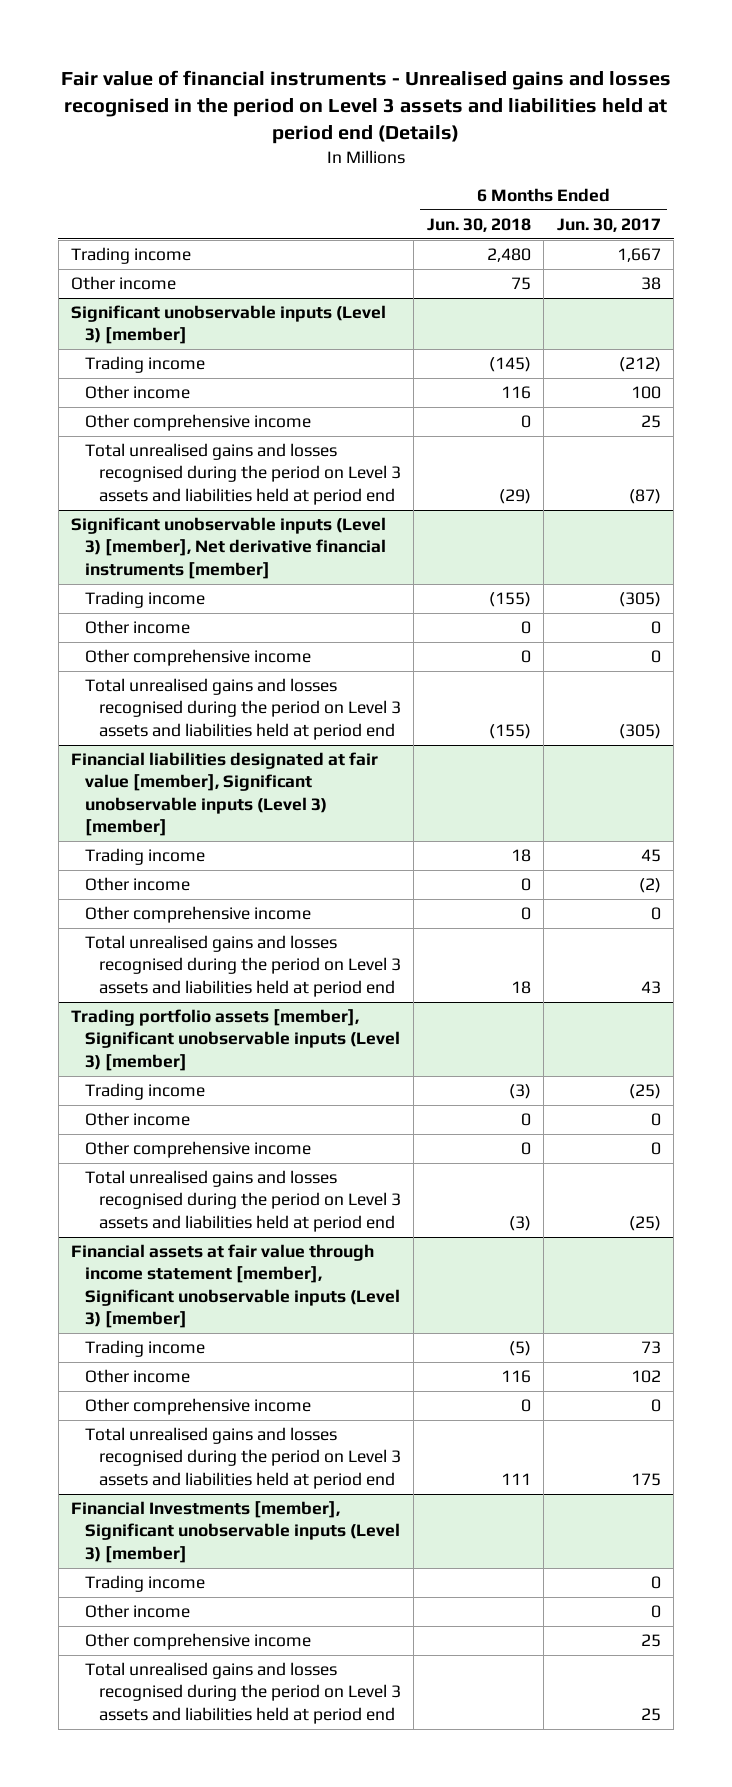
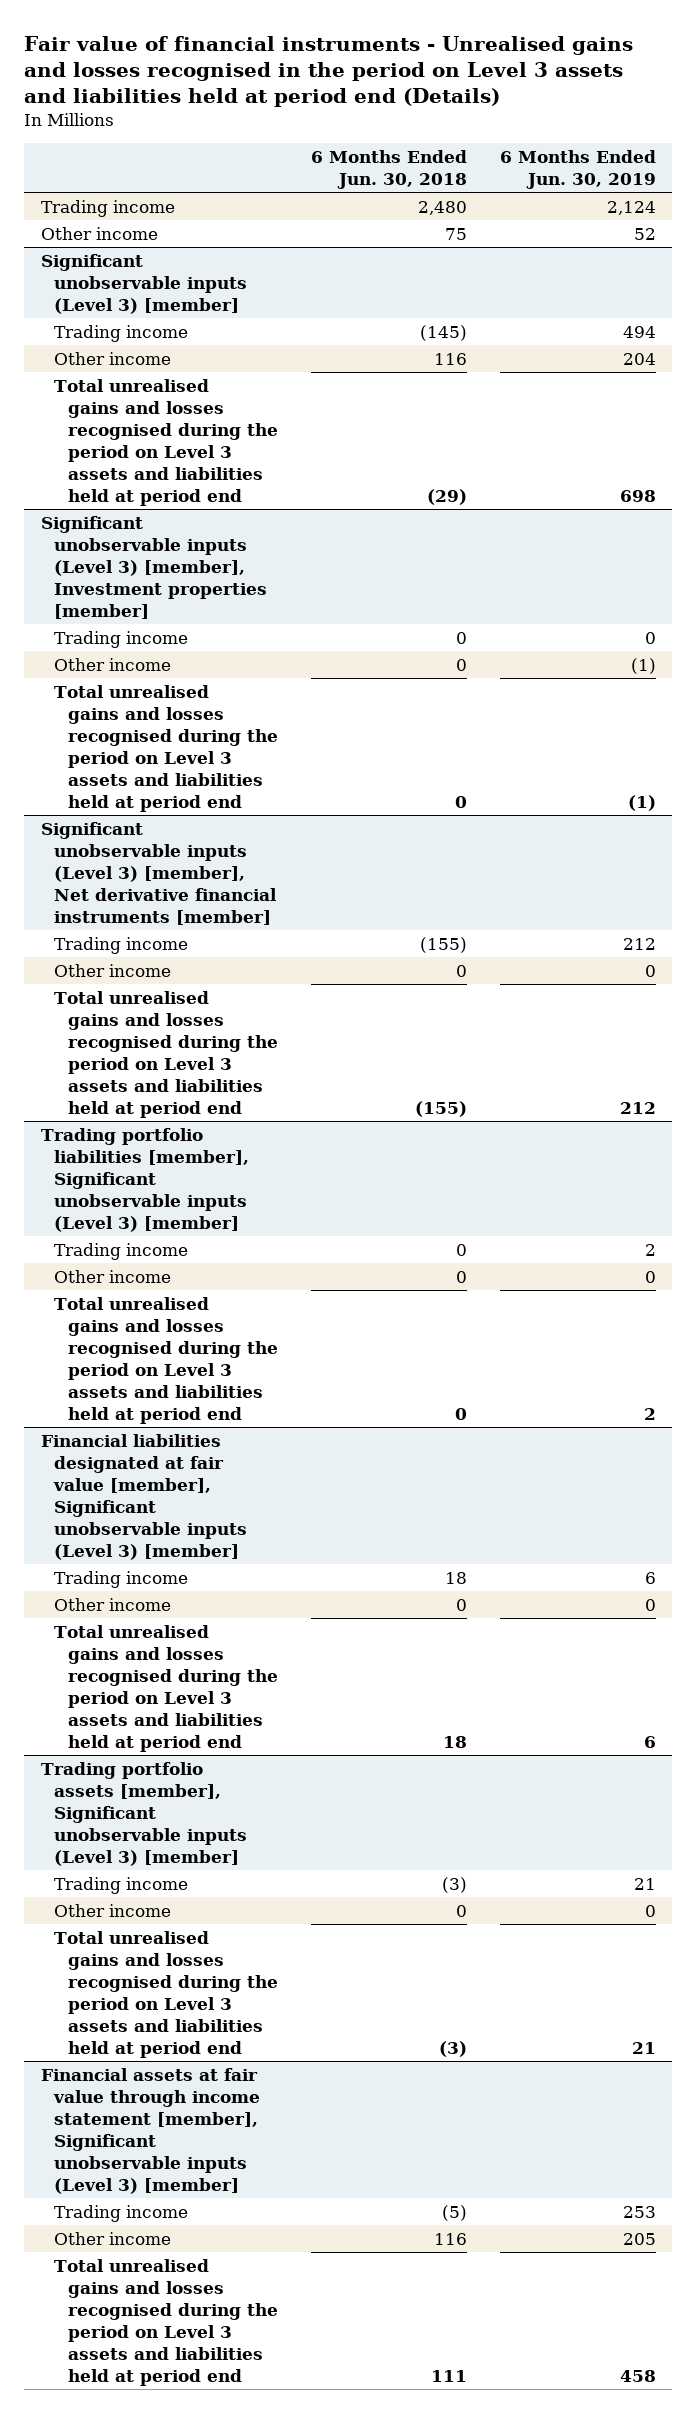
[556,217,661,232] Jun. 30, 2017 -> none
none -> [499,149,656,189] 6 Months Ended Jun. 30, 2019
[84,414,311,432] Other comprehensive income -> none
none -> [40,515,268,619] Significant unobservable inputs (Level 3) [member], Investment properties [member]
none -> [54,630,189,648] Trading income
none -> [54,657,172,671] Other income
none -> [54,684,279,812] Total unrealised gains and losses recognised during the period on Level 3 assets and liabilities held at period end
[84,649,311,667] Other comprehensive income -> none
none -> [40,1127,250,1232] Trading portfolio liabilities [member], Significant unobservable inputs (Level 3) [member]
none -> [54,1242,189,1260] Trading income
none -> [54,1269,172,1283] Other income
none -> [54,1296,279,1424] Total unrealised gains and losses recognised during the period on Level 3 assets and liabilities held at period end
[84,906,311,924] Other comprehensive income -> none
[84,1141,311,1159] Other comprehensive income -> none
[84,1398,311,1416] Other comprehensive income -> none
[71,1501,400,1563] Financial Investments [member], Significant unobservable inputs (Level 3) [member] -> none
[84,1575,205,1593] Trading income -> none
[84,1604,190,1619] Other income -> none
[84,1633,311,1651] Other comprehensive income -> none
[84,1662,401,1724] Total unrealised gains and losses recognised during the period on Level 3 assets and liabilities held at period end -> none

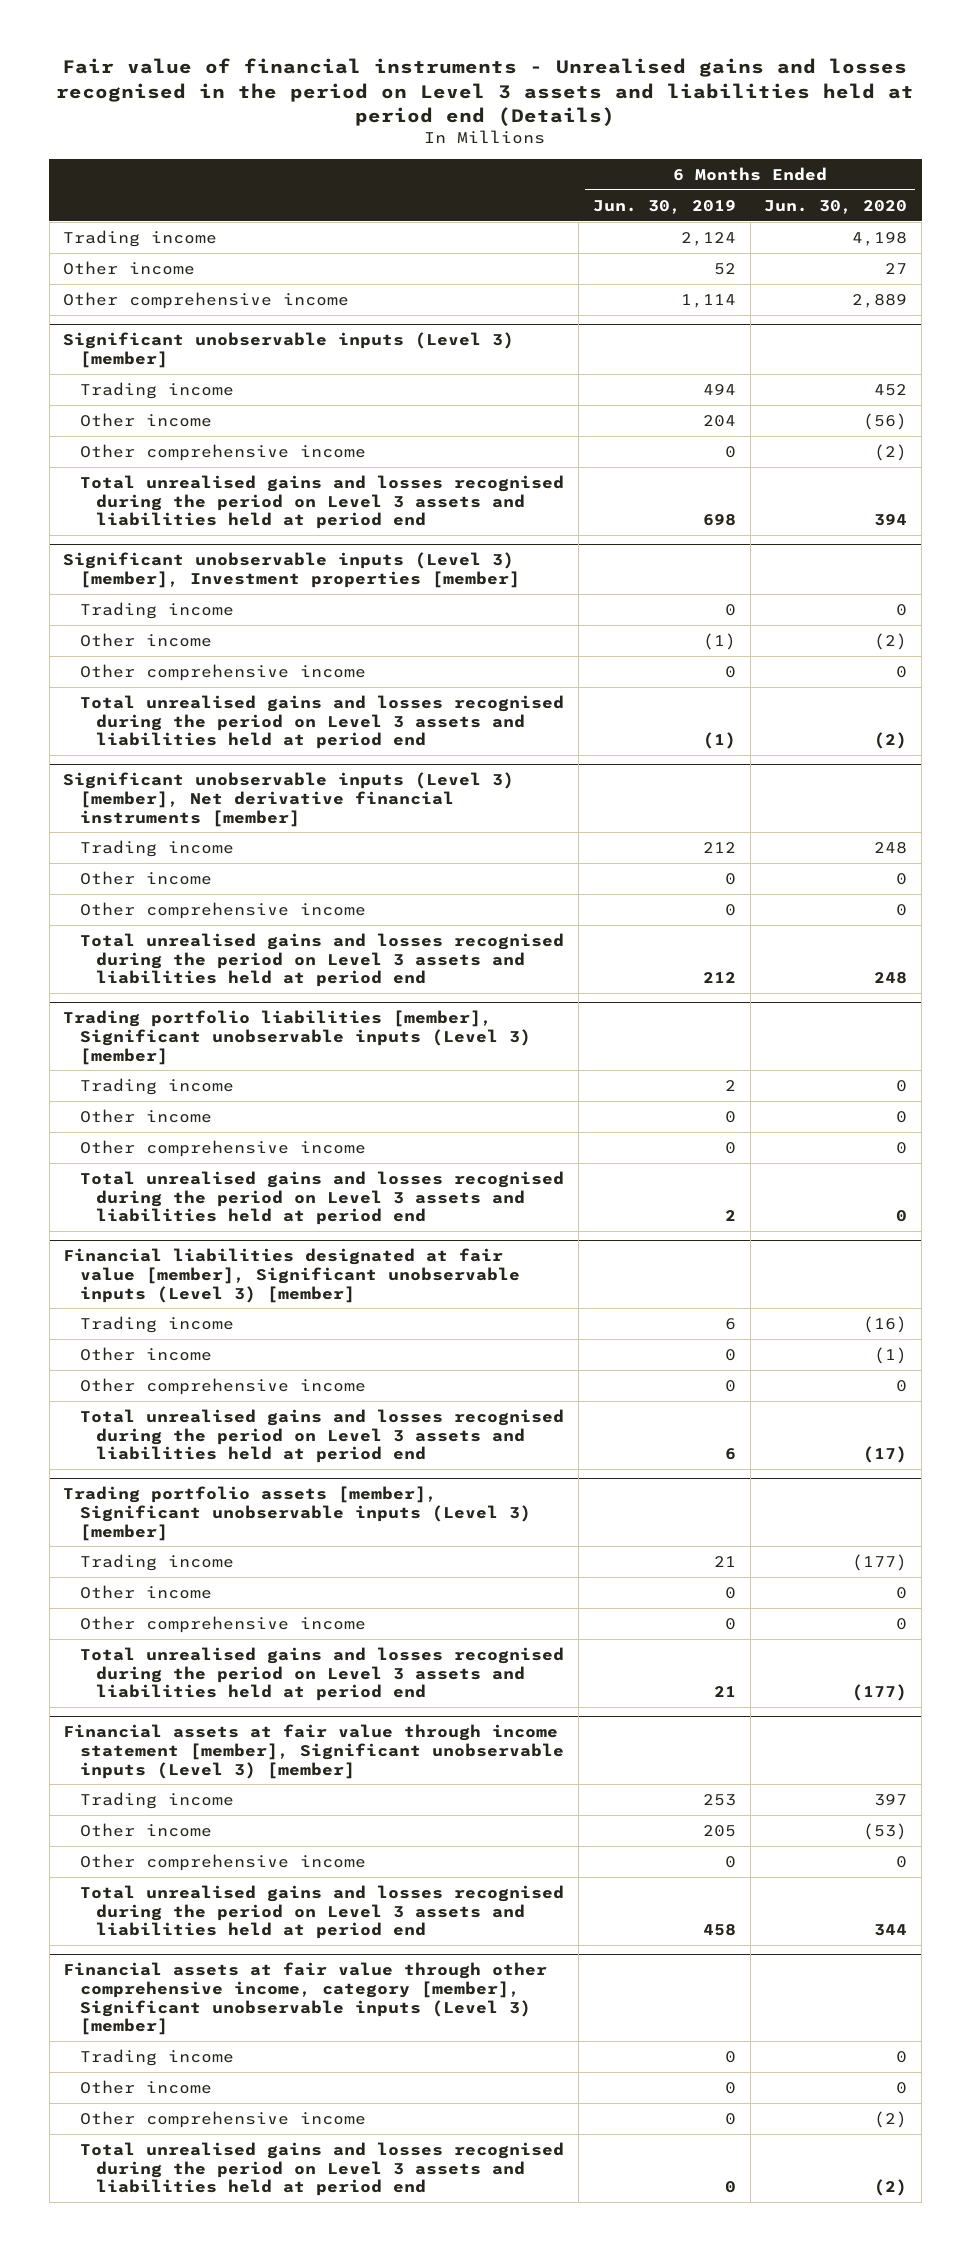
[311,149,468,189] 6 Months Ended Jun. 30, 2018 -> none
none -> [764,199,908,214] Jun. 30, 2020
none -> [63,291,350,309] Other comprehensive income
none -> [79,443,366,461] Other comprehensive income
none -> [79,663,366,681] Other comprehensive income
none -> [79,901,366,919] Other comprehensive income
none -> [79,1139,366,1157] Other comprehensive income
none -> [79,1377,366,1395] Other comprehensive income
none -> [79,1615,366,1633] Other comprehensive income
none -> [79,1853,366,1871] Other comprehensive income
none -> [63,1962,548,2036] Financial assets at fair value through other comprehensive income, category [member], Significant unobservable inputs (Level 3) [member]
none -> [79,2048,234,2066] Trading income
none -> [79,2079,212,2094] Other income
none -> [79,2110,366,2128] Other comprehensive income
none -> [79,2141,564,2197] Total unrealised gains and losses recognised during the period on Level 3 assets and liabilities held at period end

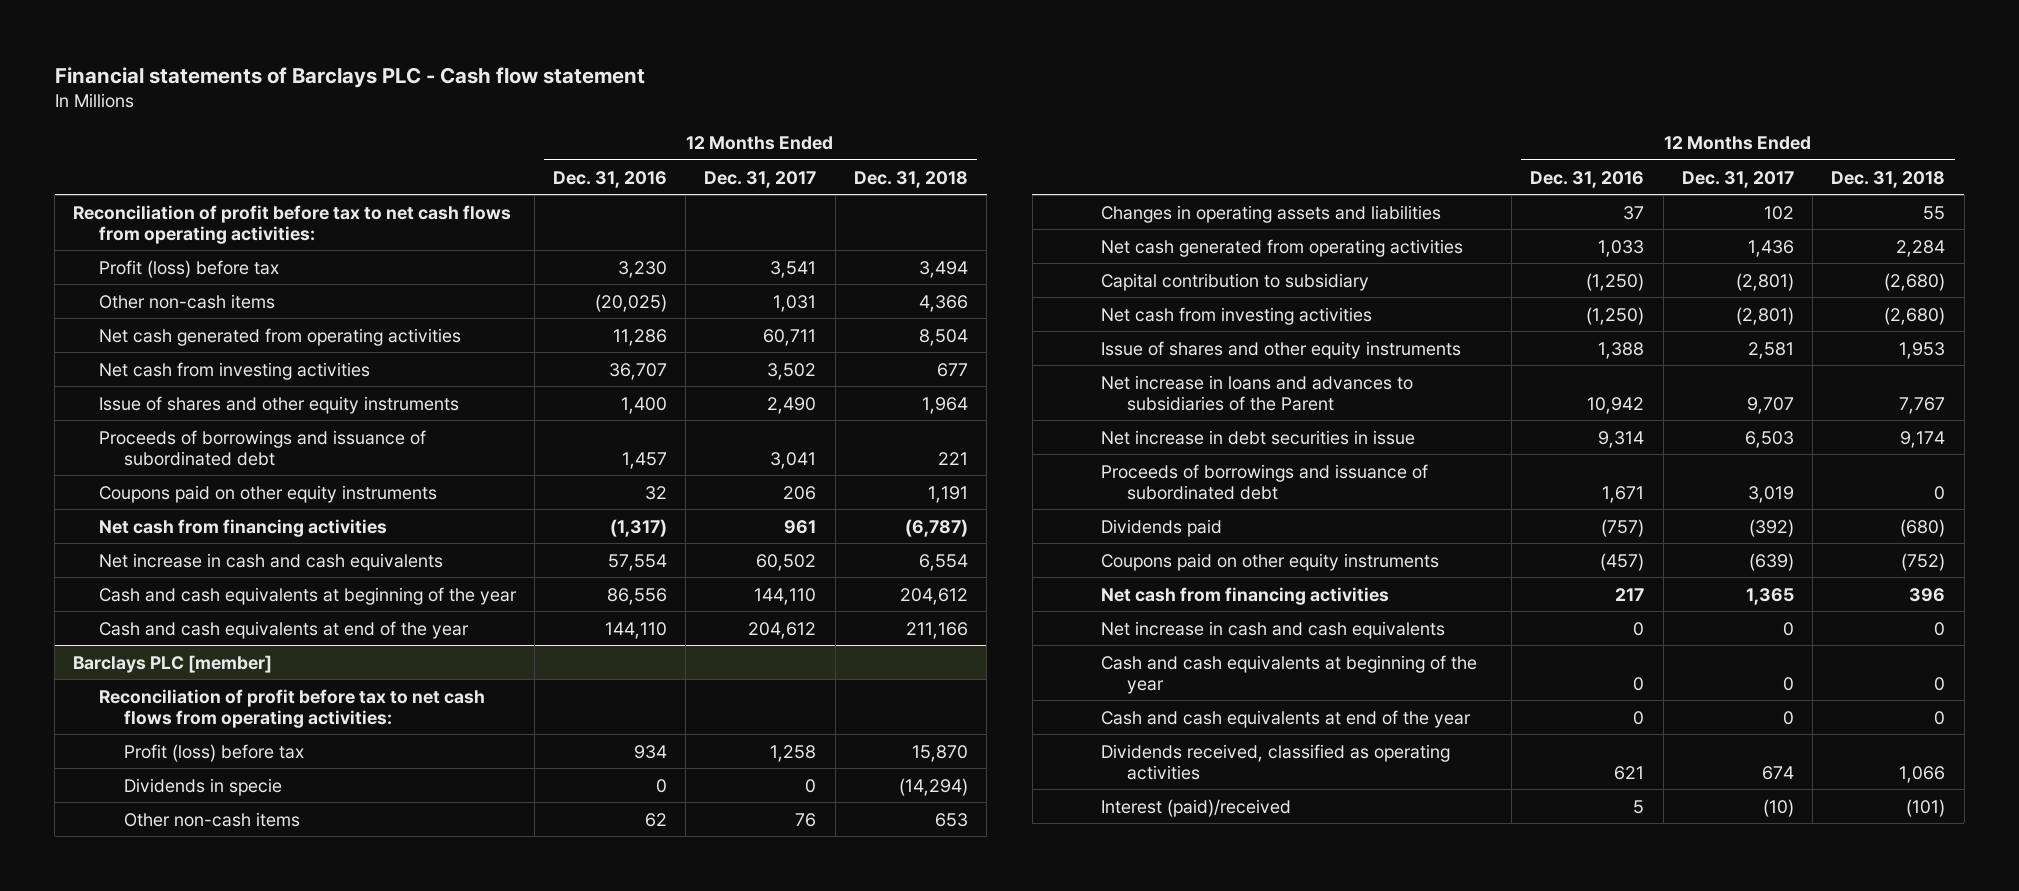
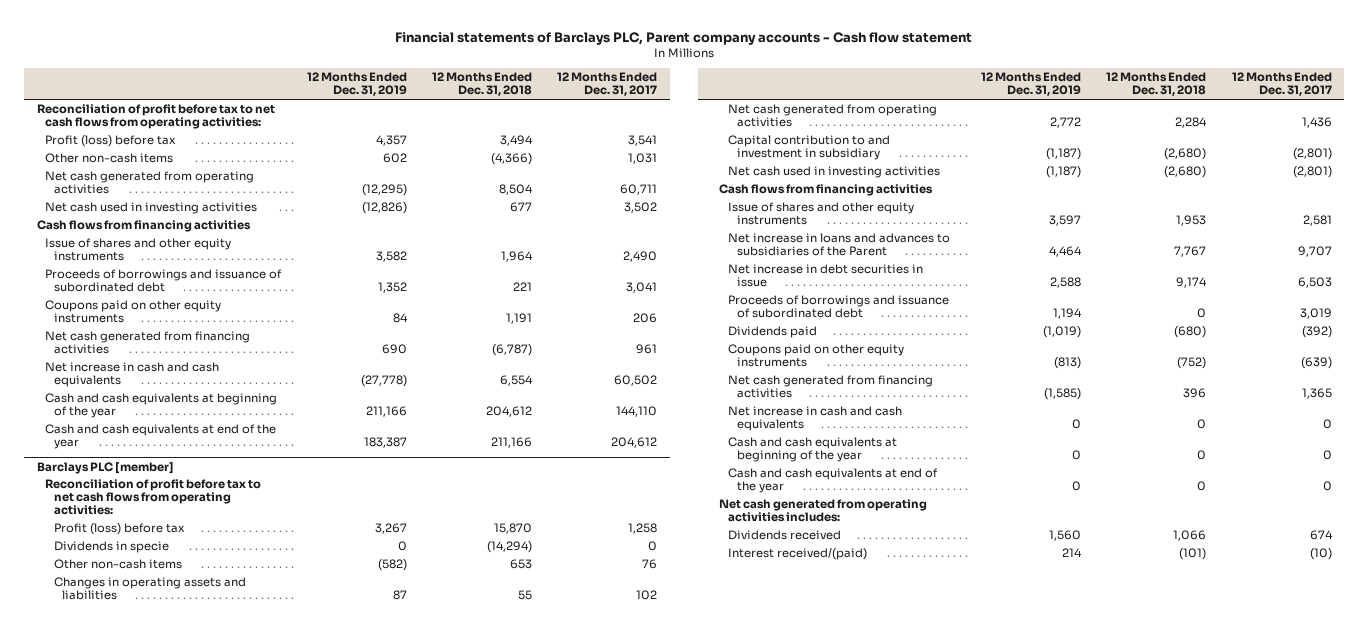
[54,66,645,88] Financial statements of Barclays PLC - Cash flow statement -> [395,31,973,45] Financial statements of Barclays PLC, Parent company accounts - Cash flow statement
[552,170,667,188] Dec. 31, 2016 -> none
none -> [306,72,407,97] 12 Months Ended Dec. 31, 2019
[918,294,968,312] 4,366 -> [490,152,532,165] (4,366)
[98,361,370,380] Net cash from investing activities -> [45,201,258,214] Net cash used in investing activities
none -> [36,219,251,232] Cash flows from financing activities
[98,518,387,537] Net cash from financing activities -> [45,330,251,355] Net cash generated from financing activities
[1101,272,1370,291] Capital contribution to subsidiary -> [728,134,891,161] Capital contribution to and investment in subsidiary
[1101,306,1373,325] Net cash from investing activities -> [728,165,941,178] Net cash used in investing activities
none -> [719,183,934,196] Cash flows from financing activities
[1101,586,1390,605] Net cash from financing activities -> [728,374,934,399] Net cash generated from financing activities
none -> [719,498,928,523] Net cash generated from operating activities includes:
[1101,743,1451,780] Dividends received, classified as operating activities -> [728,529,842,540] Dividends received
[1101,798,1292,817] Interest (paid)/received -> [728,547,868,560] Interest received/(paid)

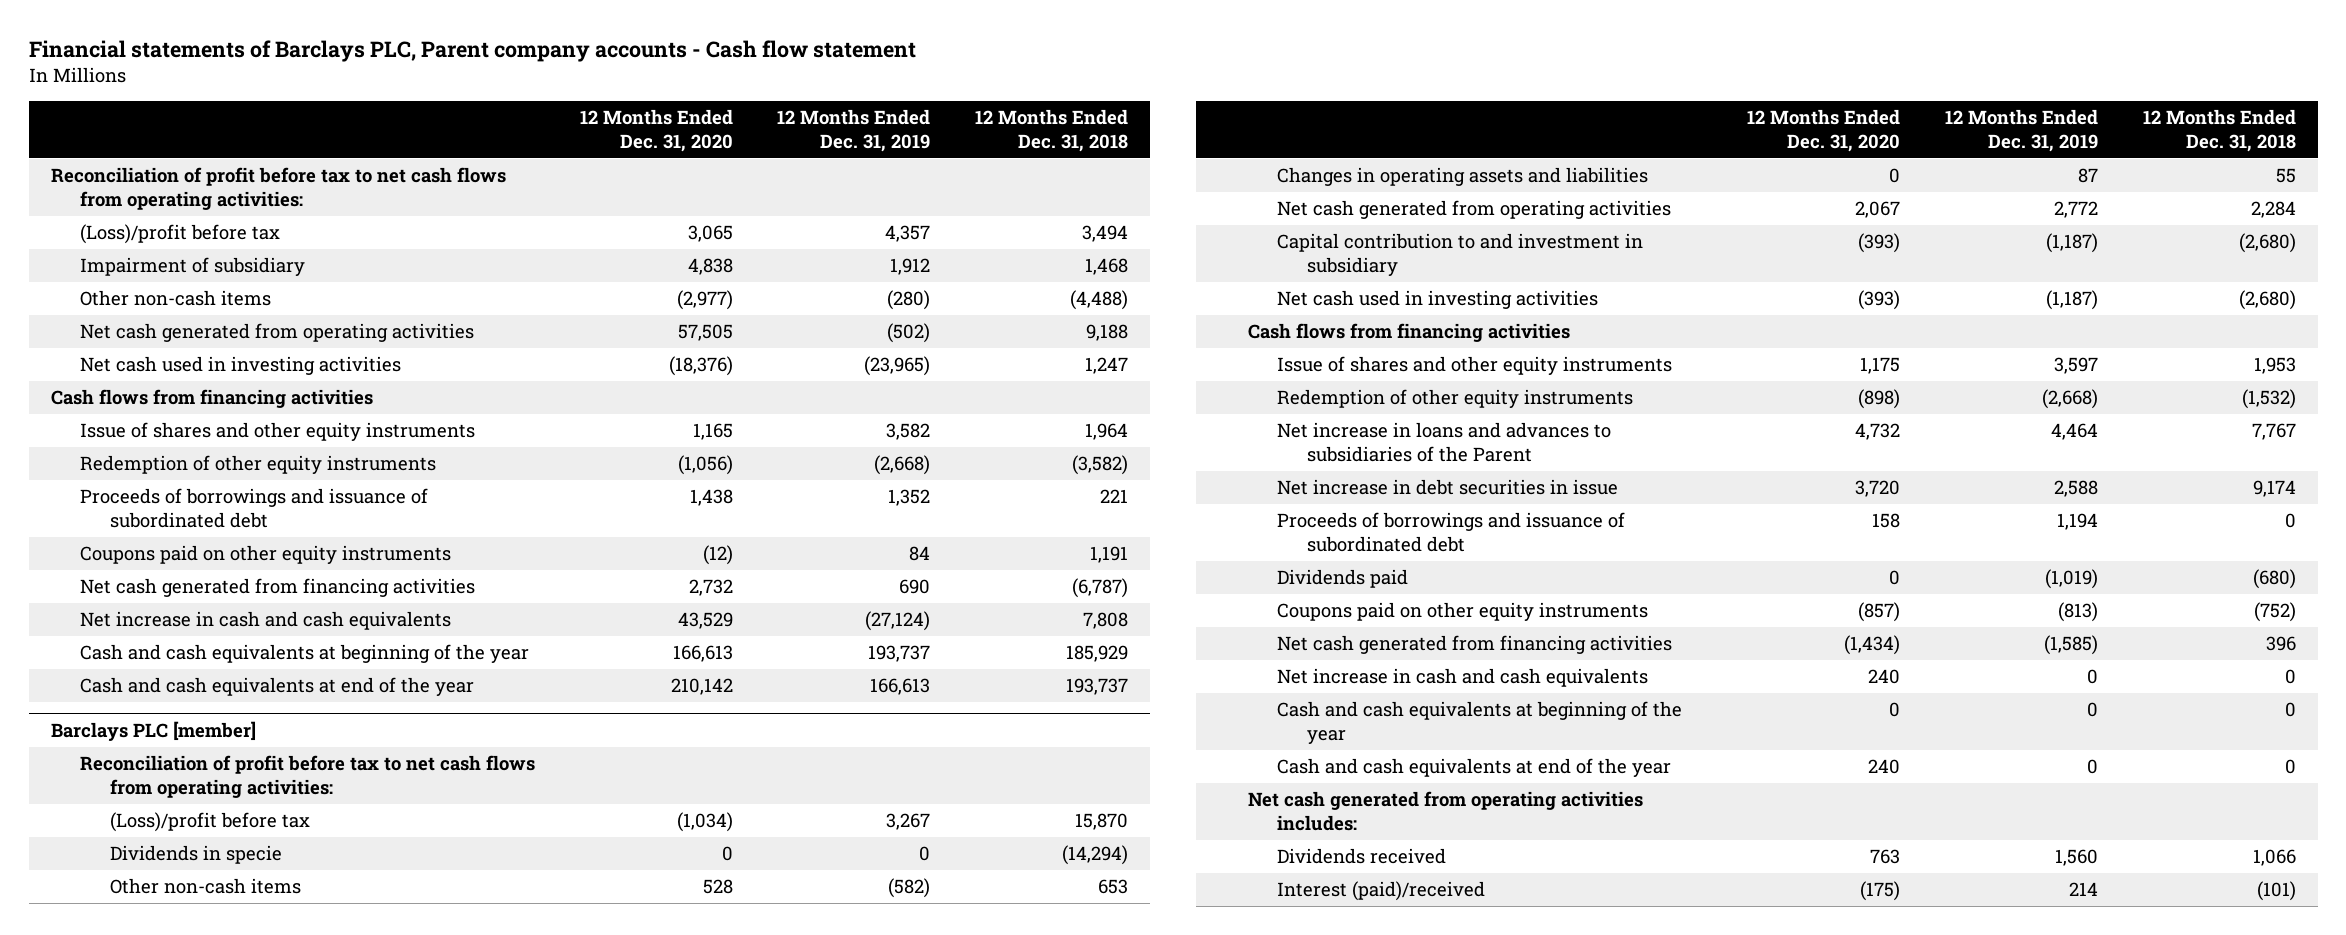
[557,72,658,97] 12 Months Ended Dec. 31, 2017 -> none
none -> [579,109,733,152] 12 Months Ended Dec. 31, 2020
[45,134,177,147] Profit (loss) before tax -> [80,224,281,245] (Loss)/profit before tax
none -> [80,257,306,277] Impairment of subsidiary
[382,152,407,163] 602 -> [887,290,931,311] (280)
[490,152,532,165] (4,366) -> [1069,290,1128,311] (4,488)
[361,184,407,197] (12,295) -> [887,323,931,344] (502)
[498,184,533,196] 8,504 -> [1085,324,1128,342] 9,188
[361,201,407,214] (12,826) -> [864,356,931,377] (23,965)
[509,201,532,212] 677 -> [1084,357,1128,375] 1,247
none -> [80,455,437,475] Redemption of other equity instruments
[360,375,407,388] (27,778) -> [865,611,931,632] (27,124)
[499,375,533,387] 6,554 -> [1082,612,1128,630] 7,808
[365,406,407,418] 211,166 -> [868,645,931,663] 193,737
[485,406,532,418] 204,612 -> [1065,645,1128,663] 185,929
[363,437,407,449] 183,387 -> [870,678,931,696] 166,613
[490,437,532,449] 211,166 -> [1065,678,1128,696] 193,737
[53,522,185,535] Profit (loss) before tax -> [109,812,310,833] (Loss)/profit before tax
none -> [1277,389,1634,409] Redemption of other equity instruments
[728,547,868,560] Interest received/(paid) -> [1277,881,1486,902] Interest (paid)/received

